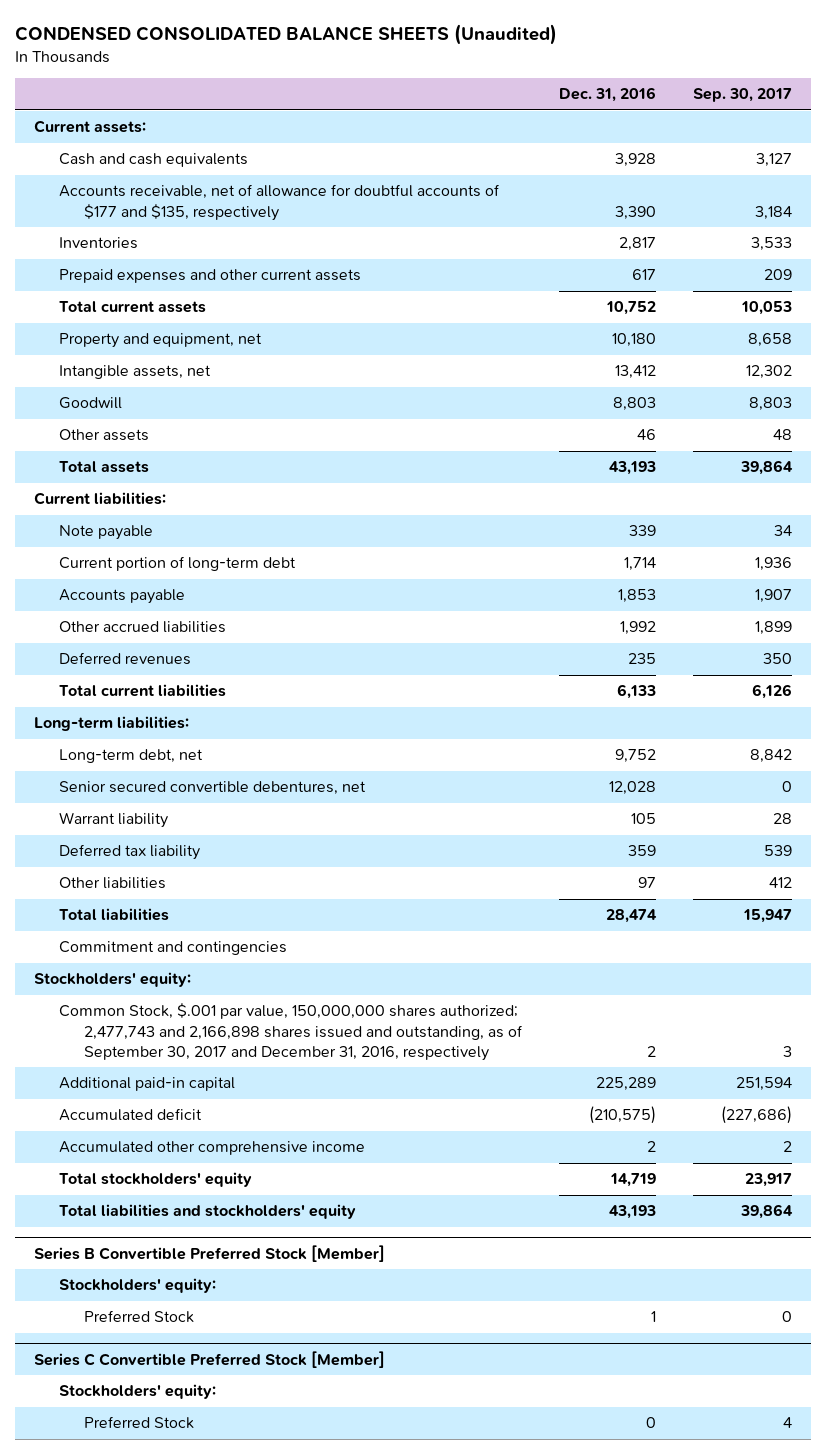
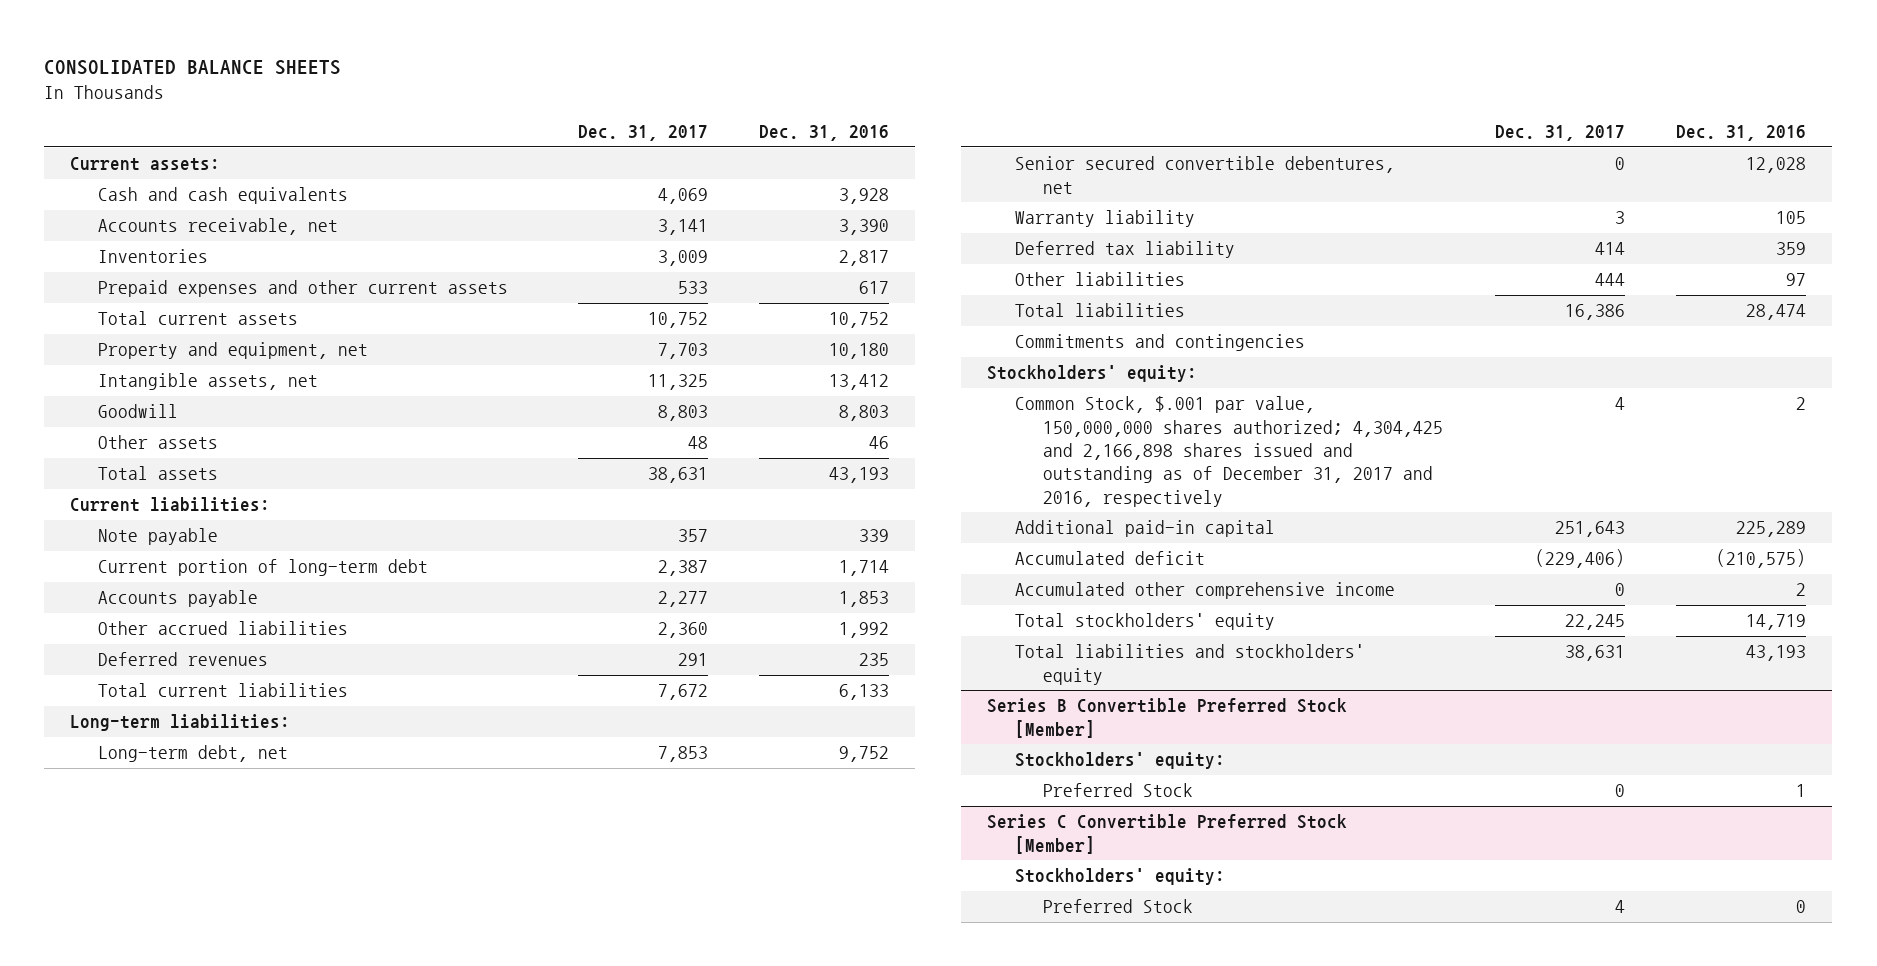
[15,24,558,46] CONDENSED CONSOLIDATED BALANCE SHEETS (Unaudited) -> [44,59,342,75] CONSOLIDATED BALANCE SHEETS
[693,88,793,103] Sep. 30, 2017 -> none
none -> [577,125,708,142] Dec. 31, 2017
[58,184,500,221] Accounts receivable, net of allowance for doubtful accounts of $177 and $135, respectively -> [97,218,338,236] Accounts receivable, net
[58,812,168,829] Warrant liability -> [1014,210,1195,228] Warranty liability
[58,941,287,956] Commitment and contingencies -> [1014,334,1305,352] Commitments and contingencies
[58,1003,523,1061] Common Stock, $.001 par value, 150,000,000 shares authorized; 2,477,743 and 2,166,898 shares issued and outstanding, as of September 30, 2017 and December 31, 2016, respectively -> [1014,396,1443,507] Common Stock, $.001 par value, 150,000,000 shares authorized; 4,304,425 and 2,166,898 shares issued and outstanding as of December 31, 2017 and 2016, respectively

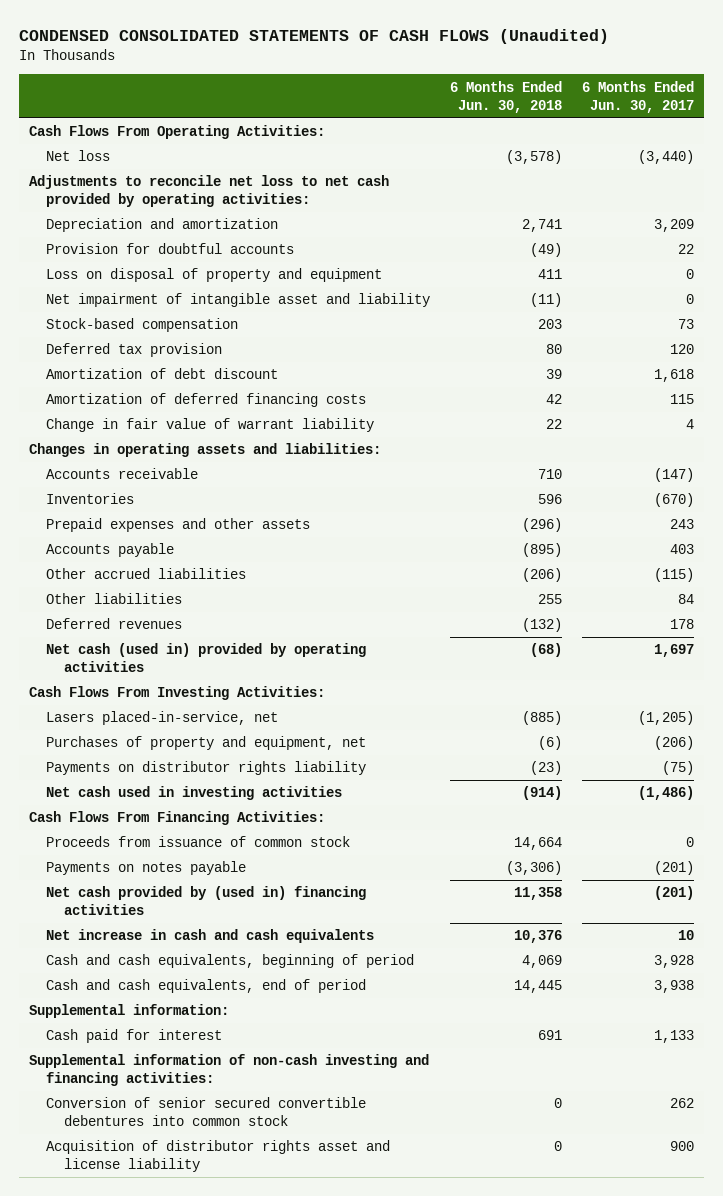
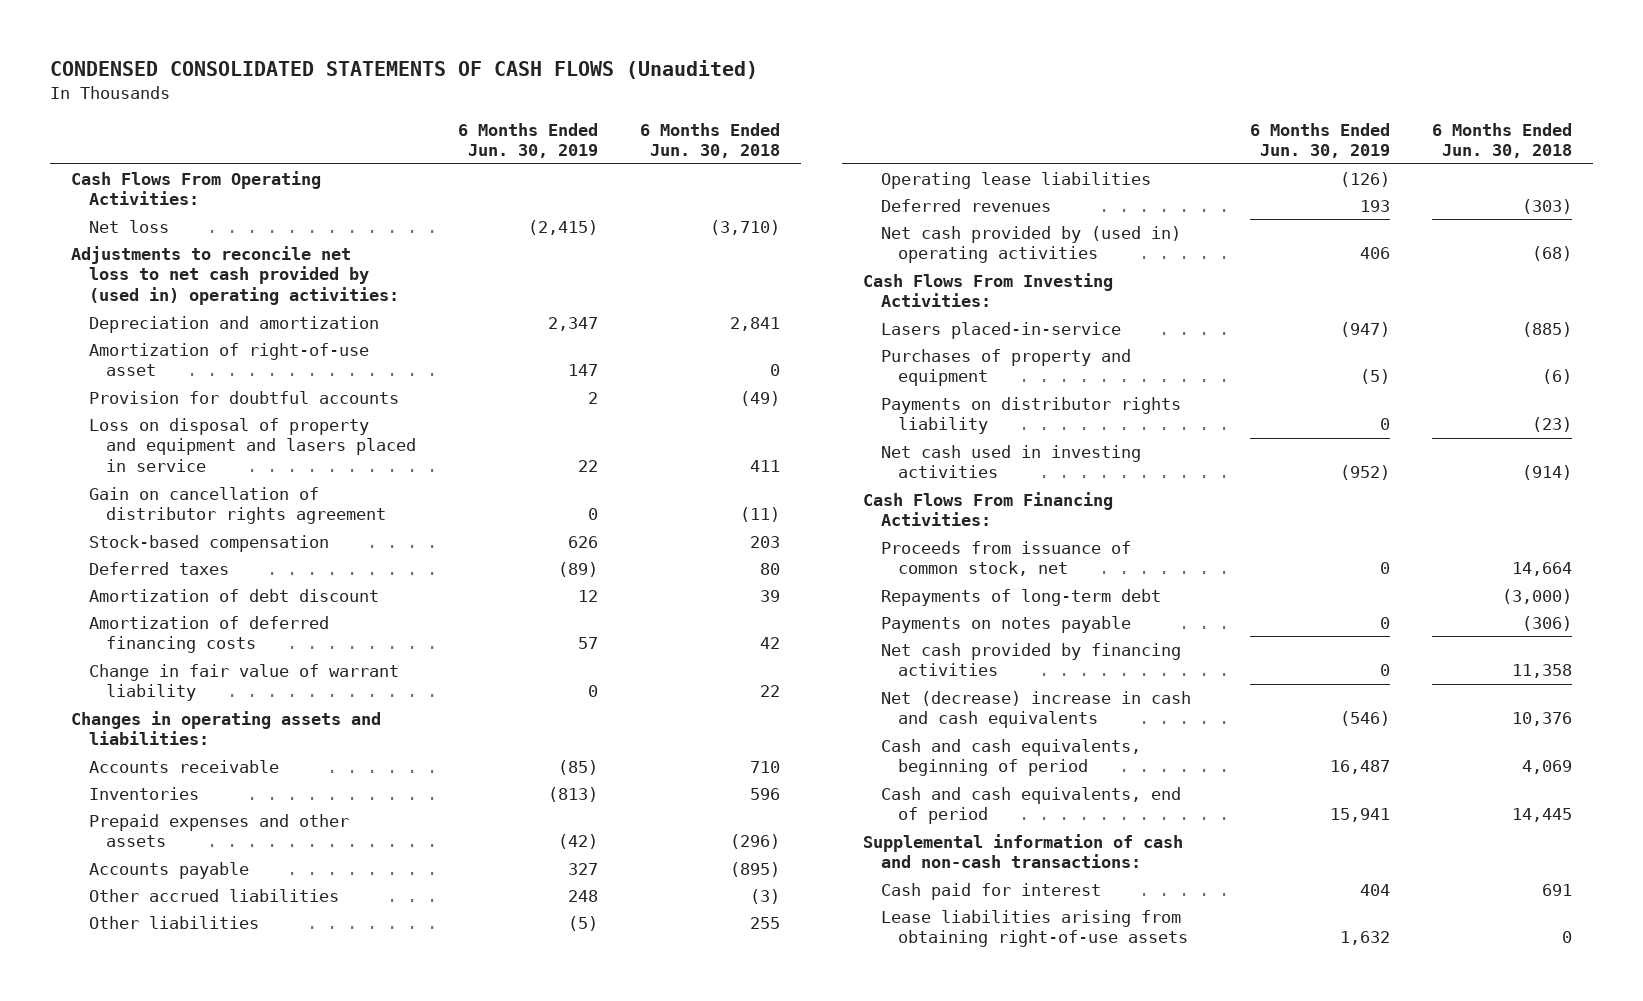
[581,80,694,113] 6 Months Ended Jun. 30, 2017 -> none
none -> [457,122,598,159] 6 Months Ended Jun. 30, 2019
[506,150,563,165] (3,578) -> [709,219,780,235] (3,710)
[28,175,389,208] Adjustments to reconcile net loss to net cash provided by operating activities: -> [71,245,399,306] Adjustments to reconcile net loss to net cash provided by (used in) operating activities:
[522,219,563,233] 2,741 -> [729,316,780,331] 2,841
none -> [88,342,369,377] Amortization of right-of-use asset
[46,293,431,308] Net impairment of intangible asset and liability -> none
[46,268,383,283] Loss on disposal of property and equipment -> [88,417,416,473] Loss on disposal of property and equipment and lasers placed in service
none -> [88,486,386,525] Gain on cancellation of distributor rights agreement
[46,343,223,358] Deferred tax provision -> [88,561,229,575] Deferred taxes
[522,568,563,583] (206) -> [749,888,780,904] (3)
none -> [880,171,1151,189] Operating lease liabilities
[522,618,563,633] (132) -> [1521,198,1572,214] (303)
[46,643,367,673] Net cash (used in) provided by operating activities -> [880,225,1181,264] Net cash provided by (used in) operating activities
[46,711,279,726] Lasers placed-in-service, net -> [880,321,1121,339] Lasers placed-in-service
[46,736,367,751] Purchases of property and equipment, net -> [880,348,1131,387] Purchases of property and equipment
[46,836,351,848] Proceeds from issuance of common stock -> [880,540,1131,577] Proceeds from issuance of common stock, net
none -> [880,588,1161,606] Repayments of long-term debt
[506,861,563,876] (3,306) -> [1521,615,1572,631] (306)
[46,886,367,916] Net cash provided by (used in) financing activities -> [880,642,1181,677] Net cash provided by financing activities
[46,929,375,944] Net increase in cash and cash equivalents -> [880,690,1191,729] Net (decrease) increase in cash and cash equivalents
[28,1004,229,1019] Supplemental information: -> [863,833,1184,869] Supplemental information of cash and non-cash transactions:
[28,1054,429,1087] Supplemental information of non-cash investing and financing activities: -> none
[46,1097,367,1127] Conversion of senior secured convertible debentures into common stock -> none
[46,1140,391,1173] Acquisition of distributor rights asset and license liability -> none
none -> [880,909,1188,948] Lease liabilities arising from obtaining right-of-use assets

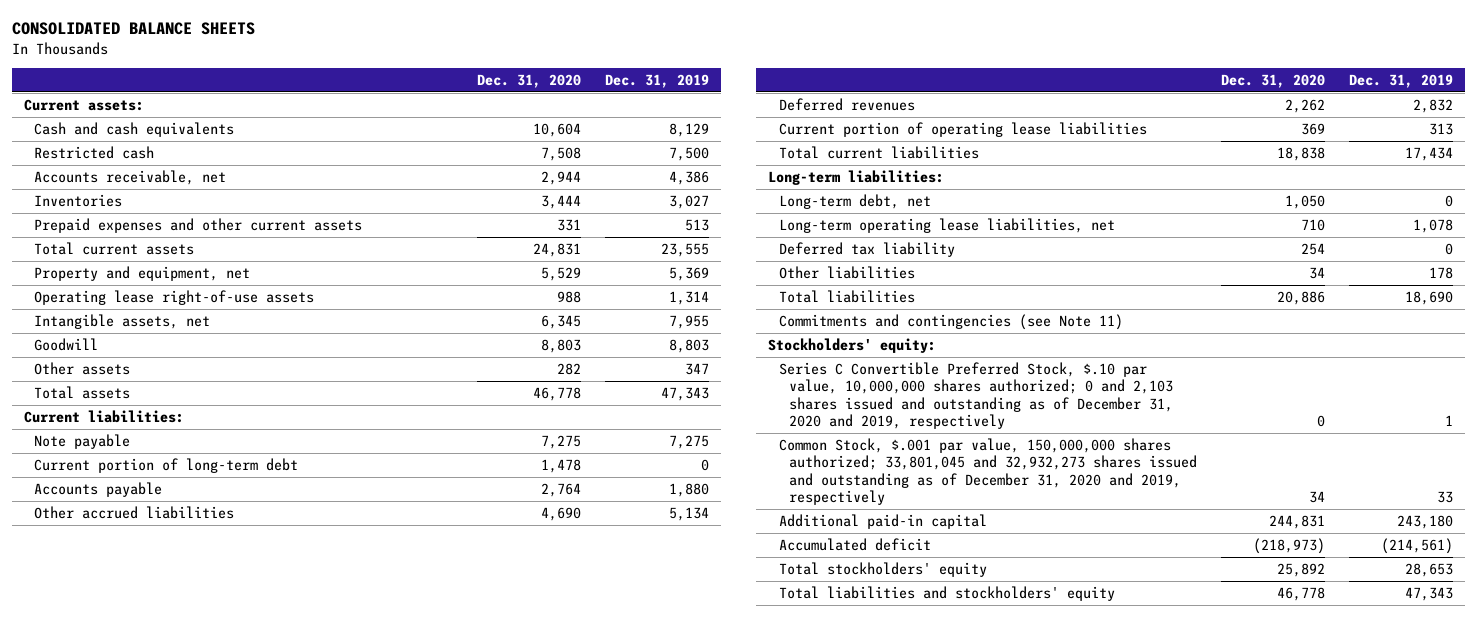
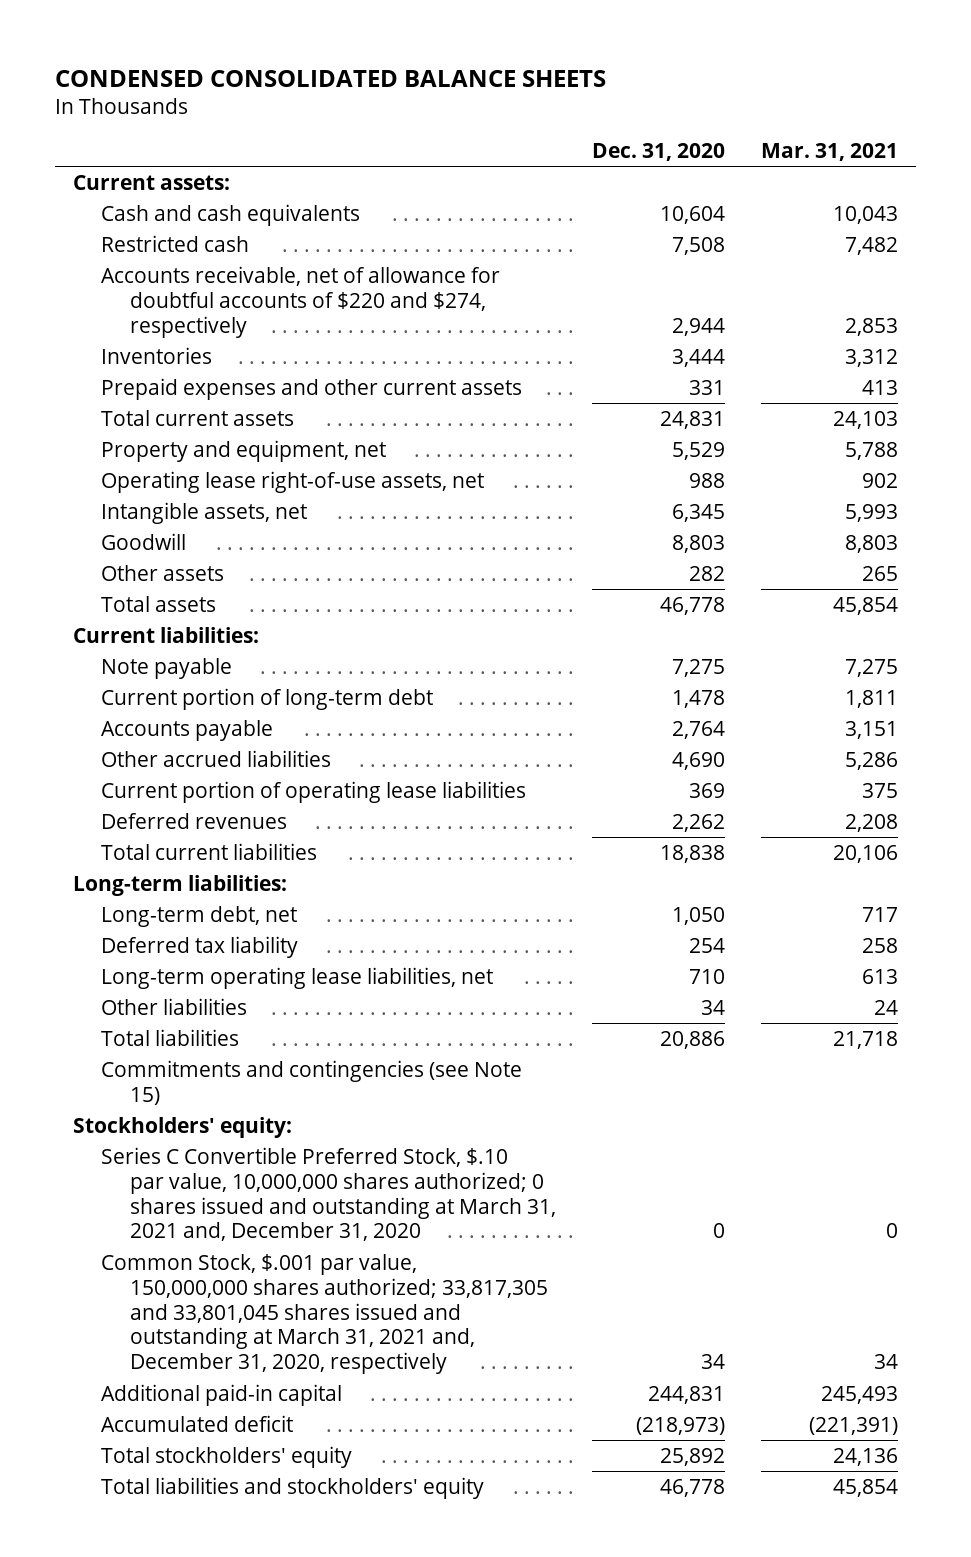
[12,22,256,36] CONSOLIDATED BALANCE SHEETS -> [55,69,607,87] CONDENSED CONSOLIDATED BALANCE SHEETS
[604,73,709,88] Dec. 31, 2019 -> none
none -> [760,142,898,161] Mar. 31, 2021
[34,169,227,185] Accounts receivable, net -> [101,265,501,338] Accounts receivable, net of allowance for doubtful accounts of $220 and $274, respectively
[34,289,315,305] Operating lease right-of-use assets -> [101,470,485,493] Operating lease right-of-use assets, net
[778,97,915,111] Deferred revenues -> [101,812,288,829] Deferred revenues
[778,217,1115,233] Long-term operating lease liabilities, net -> [101,966,494,989] Long-term operating lease liabilities, net
[778,313,1123,330] Commitments and contingencies (see Note 11) -> [101,1059,523,1105] Commitments and contingencies (see Note 15)
[778,361,1173,430] Series C Convertible Preferred Stock, $.10 par value, 10,000,000 shares authorized; 0 and 2,103 shares issued and outstanding as of December 31, 2020 and 2019, respectively -> [101,1146,556,1242] Series C Convertible Preferred Stock, $.10 par value, 10,000,000 shares authorized; 0 shares issued and outstanding at March 31, 2021 and, December 31, 2020
[778,437,1197,506] Common Stock, $.001 par value, 150,000,000 shares authorized; 33,801,045 and 32,932,273 shares issued and outstanding as of December 31, 2020 and 2019, respectively -> [101,1253,548,1375] Common Stock, $.001 par value, 150,000,000 shares authorized; 33,817,305 and 33,801,045 shares issued and outstanding at March 31, 2021 and, December 31, 2020, respectively

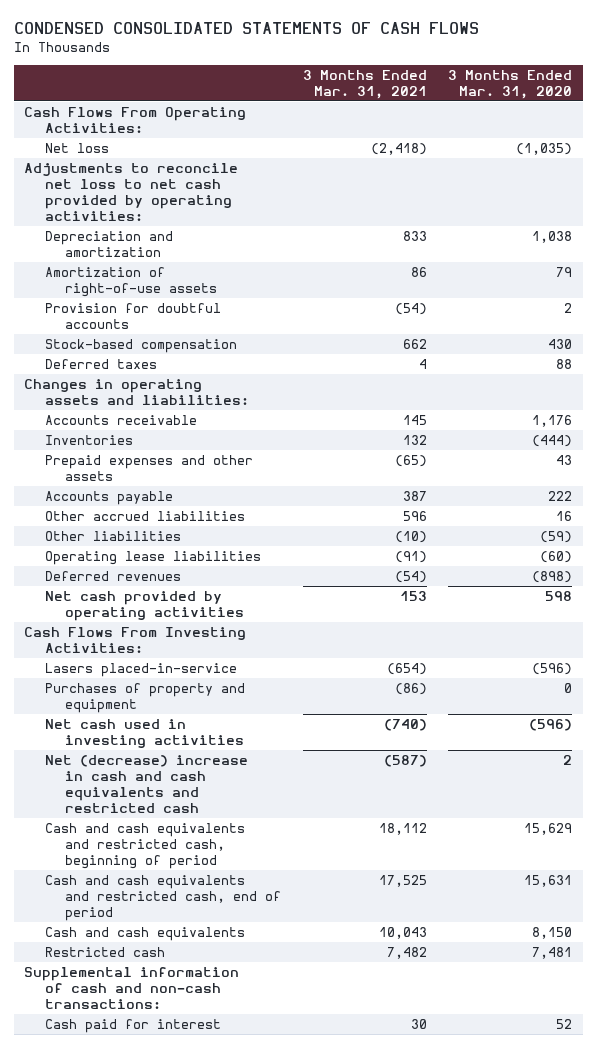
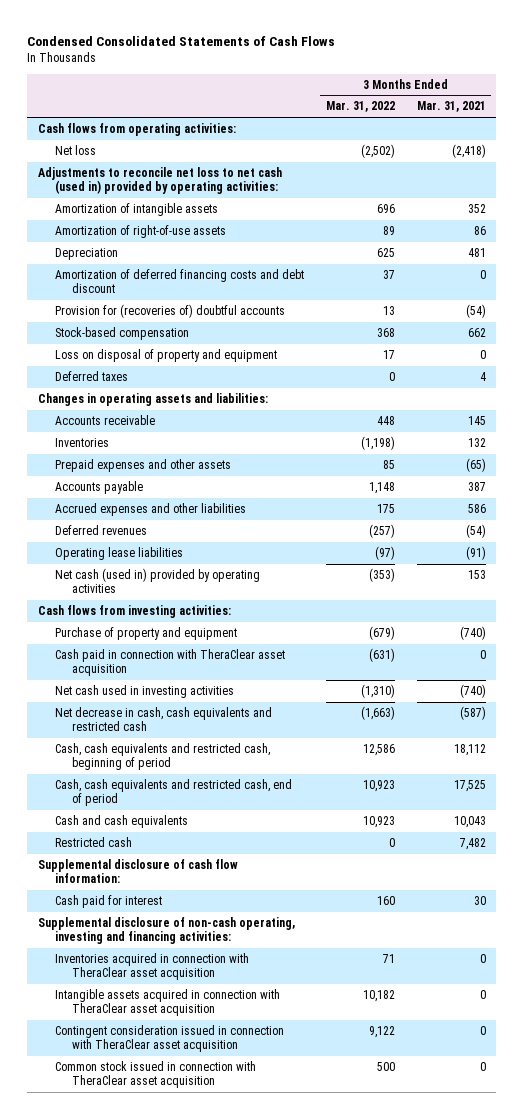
[13,22,479,35] CONDENSED CONSOLIDATED STATEMENTS OF CASH FLOWS -> [27,35,336,46] Condensed Consolidated Statements of Cash Flows
[448,70,573,99] 3 Months Ended Mar. 31, 2020 -> none
none -> [325,101,395,113] Mar. 31, 2022
[24,107,247,133] Cash Flows From Operating Activities: -> [38,123,237,137] Cash flows from operating activities:
[44,231,173,257] Depreciation and amortization -> none
[24,163,239,221] Adjustments to reconcile net loss to net cash provided by operating activities: -> [38,167,283,195] Adjustments to reconcile net loss to net cash (used in) provided by operating activities:
none -> [55,203,219,217] Amortization of intangible assets
none -> [55,248,119,261] Depreciation
none -> [55,269,305,294] Amortization of deferred financing costs and debt discount
[44,303,221,329] Provision for doubtful accounts -> [55,304,286,319] Provision for (recoveries of) doubtful accounts
none -> [55,349,278,363] Loss on disposal of property and equipment
[44,531,181,542] Other liabilities -> none
[44,511,245,522] Other accrued liabilities -> [55,503,247,517] Accrued expenses and other liabilities
[402,511,427,522] 596 -> [467,504,486,514] 586
[44,663,237,678] Lasers placed-in-service -> none
[44,551,261,566] Operating lease liabilities -> [55,547,184,561] Operating lease liabilities
[44,591,244,621] Net cash provided by operating activities -> [55,568,261,594] Net cash (used in) provided by operating activities
[24,627,247,653] Cash Flows From Investing Activities: -> [38,605,232,619] Cash flows from investing activities:
[44,683,245,713] Purchases of property and equipment -> [55,627,238,641] Purchase of property and equipment
[394,683,427,696] (86) -> [459,626,486,641] (740)
none -> [55,649,286,677] Cash paid in connection with TheraClear asset acquisition
[44,755,248,813] Net (decrease) increase in cash and cash equivalents and restricted cash -> [55,707,273,732] Net decrease in cash, cash equivalents and restricted cash
[44,823,245,869] Cash and cash equivalents and restricted cash, beginning of period -> [55,743,271,771] Cash, cash equivalents and restricted cash, beginning of period
[44,875,281,921] Cash and cash equivalents and restricted cash, end of period -> [55,779,293,807] Cash, cash equivalents and restricted cash, end of period
[24,967,240,1009] Supplemental information of cash and non-cash transactions: -> [38,859,239,884] Supplemental disclosure of cash flow information:
none -> [38,917,296,945] Supplemental disclosure of non-cash operating, investing and financing activities:
none -> [55,953,250,981] Inventories acquired in connection with TheraClear asset acquisition
none -> [55,989,281,1017] Intangible assets acquired in connection with TheraClear asset acquisition
none -> [55,1025,285,1053] Contingent consideration issued in connection with TheraClear asset acquisition
none -> [55,1061,257,1089] Common stock issued in connection with TheraClear asset acquisition

